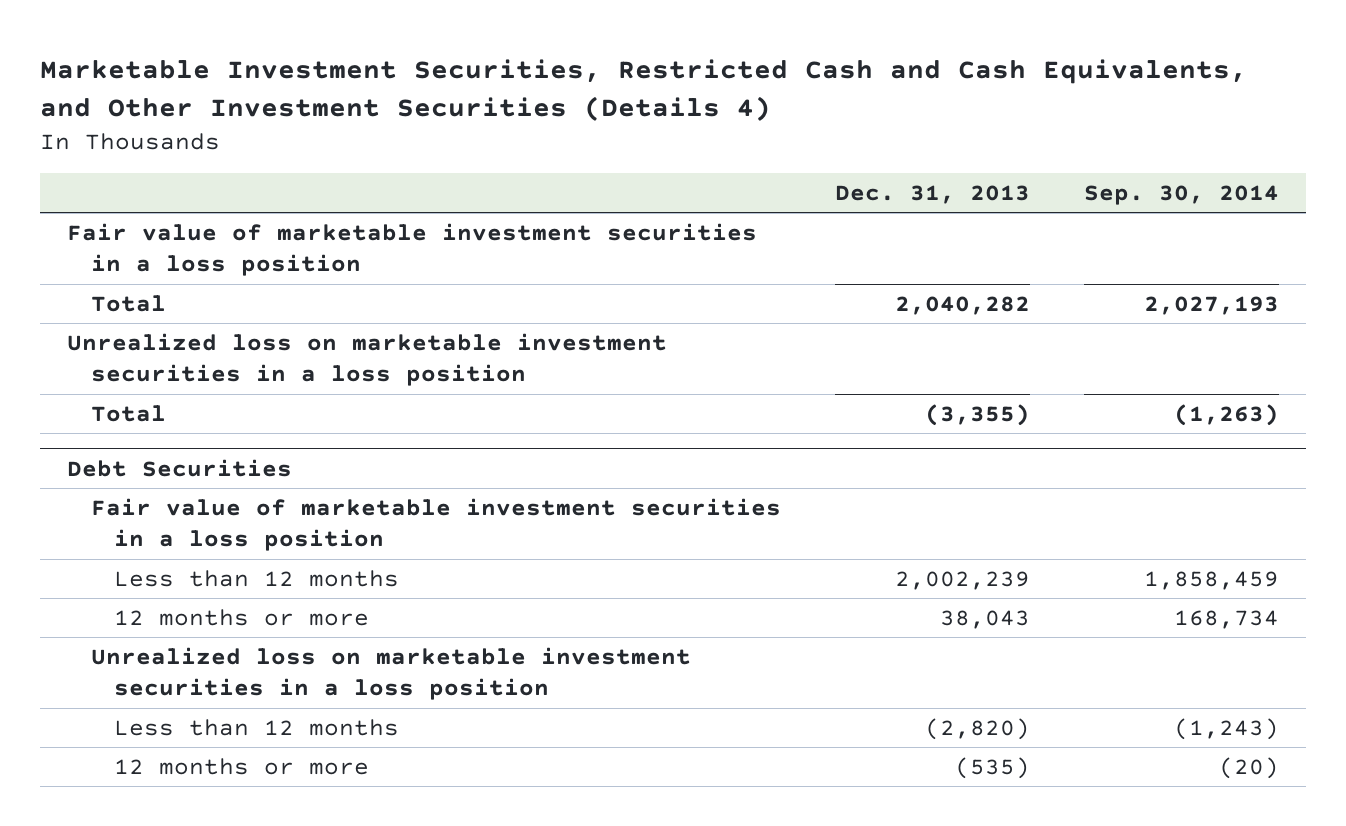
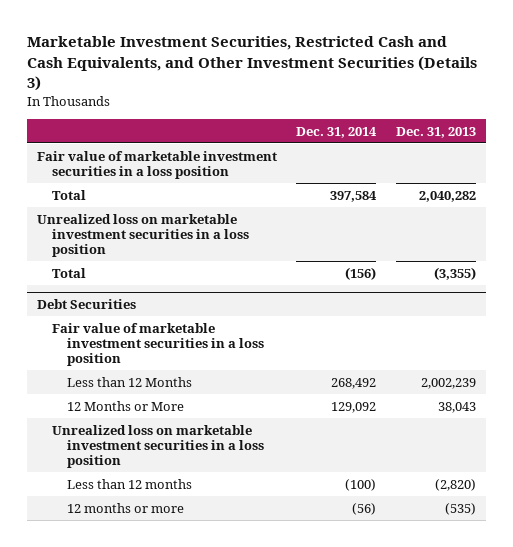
[39,58,1247,121] Marketable Investment Securities, Restricted Cash and Cash Equivalents, and Other Investment Securities (Details 4) -> [27,36,478,92] Marketable Investment Securities, Restricted Cash and Cash Equivalents, and Other Investment Securities (Details 3)
[1084,185,1280,206] Sep. 30, 2014 -> none
none -> [296,126,378,138] Dec. 31, 2014
[114,569,400,587] Less than 12 months -> [67,376,193,387] Less than 12 Months
[114,608,370,626] 12 months or more -> [67,400,185,411] 12 Months or More

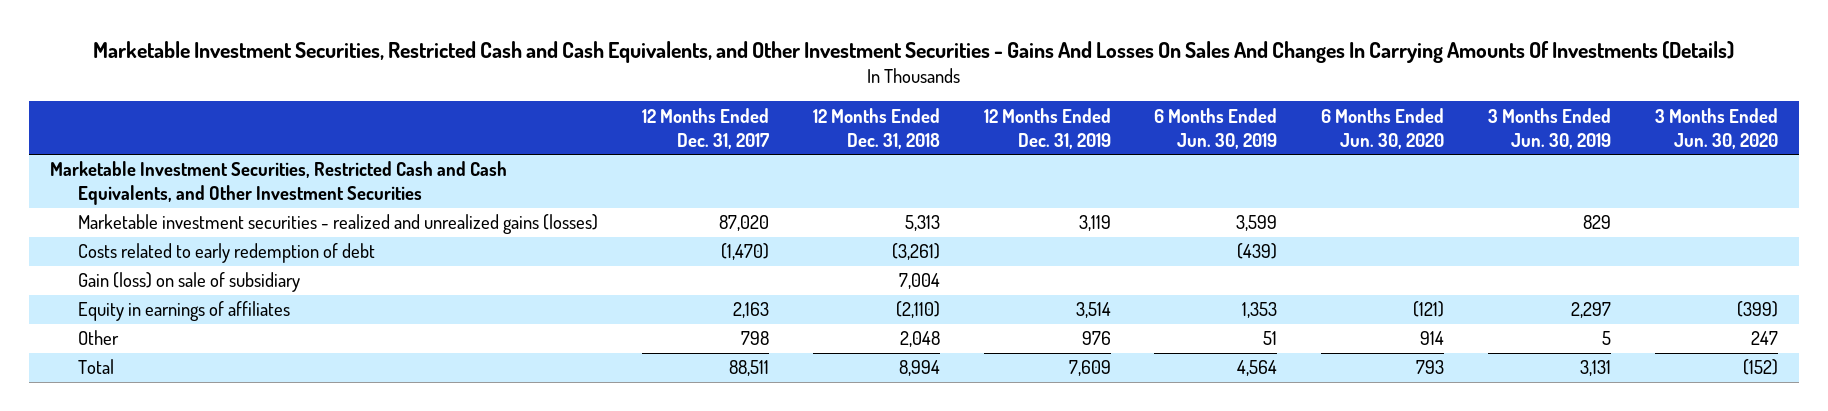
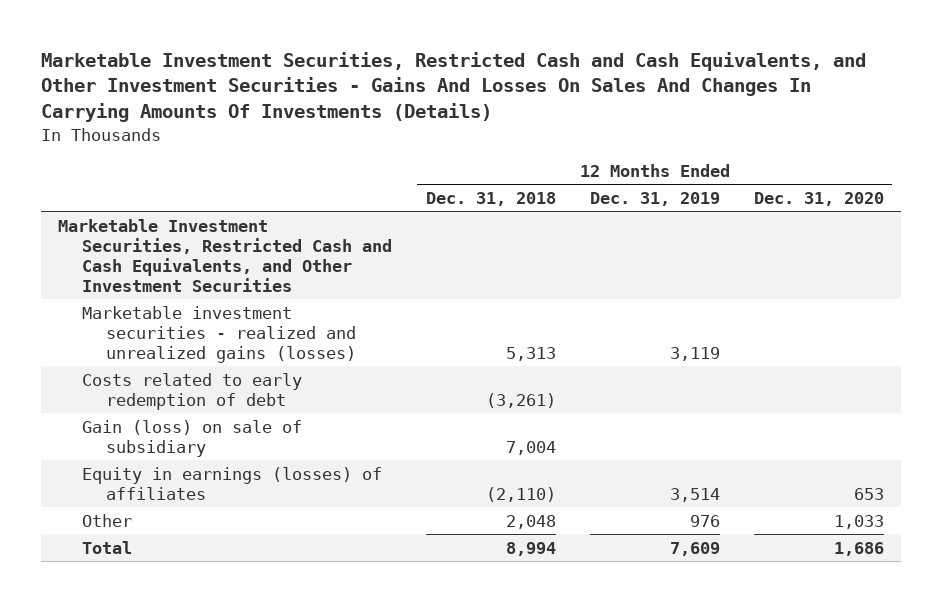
[642,107,770,149] 12 Months Ended Dec. 31, 2017 -> none
[1154,107,1278,149] 6 Months Ended Jun. 30, 2019 -> none
[1321,107,1445,149] 6 Months Ended Jun. 30, 2020 -> none
[1487,107,1611,149] 3 Months Ended Jun. 30, 2019 -> none
[1654,107,1778,149] 3 Months Ended Jun. 30, 2020 -> none
none -> [753,191,884,206] Dec. 31, 2020
[78,301,291,322] Equity in earnings of affiliates -> [81,466,382,500] Equity in earnings (losses) of affiliates

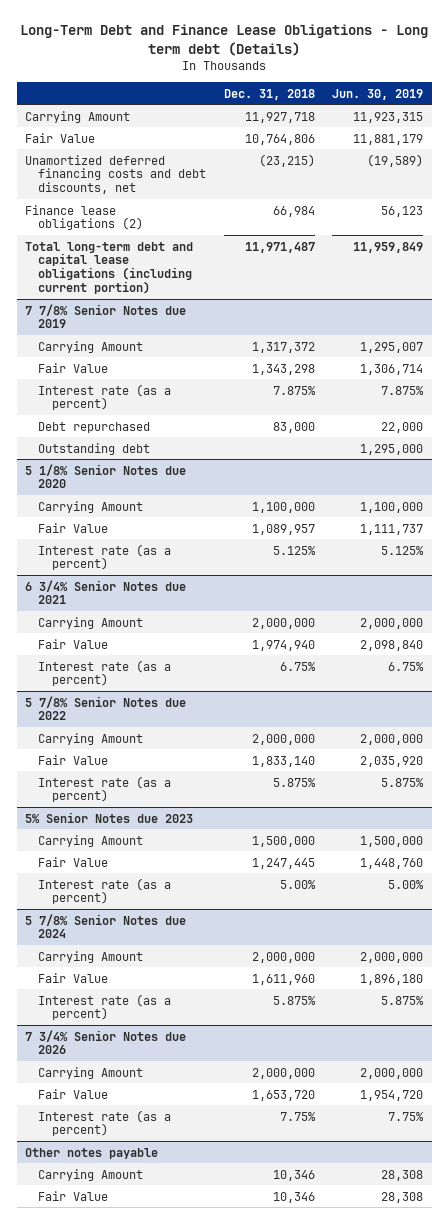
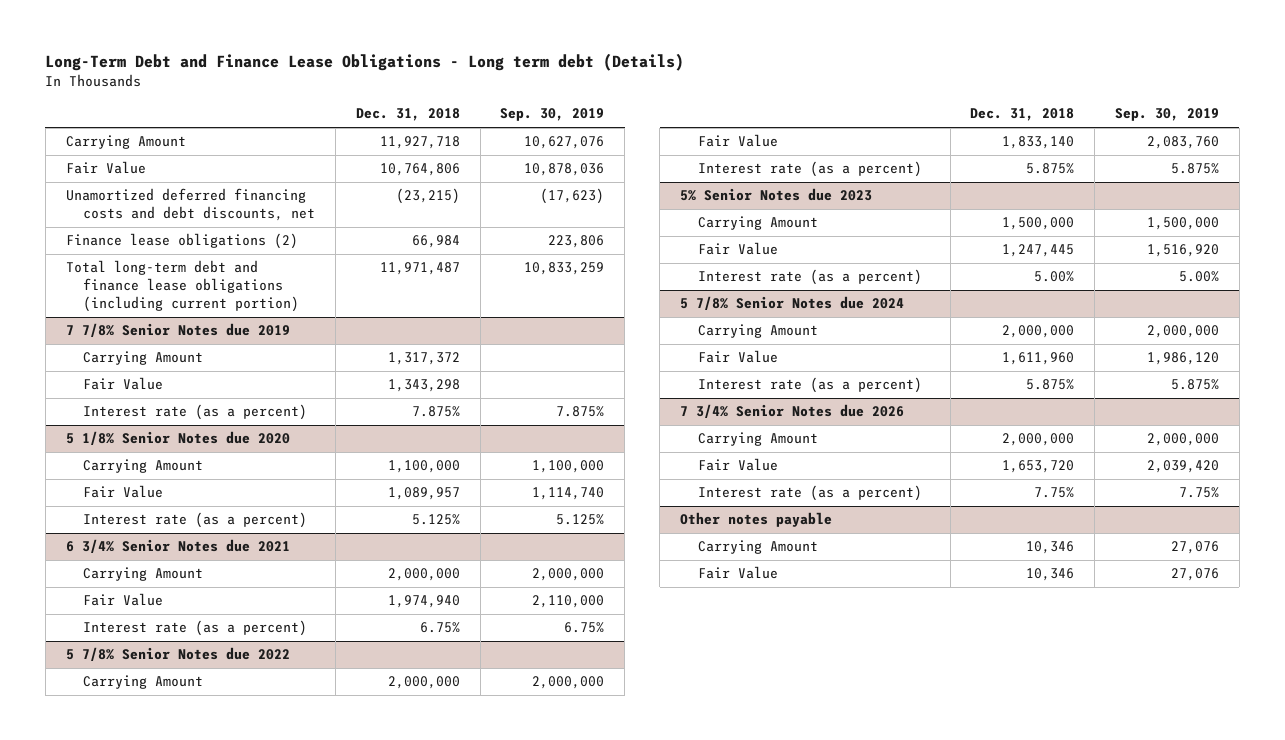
[331,88,423,100] Jun. 30, 2019 -> none
none -> [500,108,605,122] Sep. 30, 2019
[25,241,194,294] Total long-term debt and capital lease obligations (including current portion) -> [65,260,300,313] Total long-term debt and finance lease obligations (including current portion)
[38,421,151,433] Debt repurchased -> none
[38,442,151,455] Outstanding debt -> none

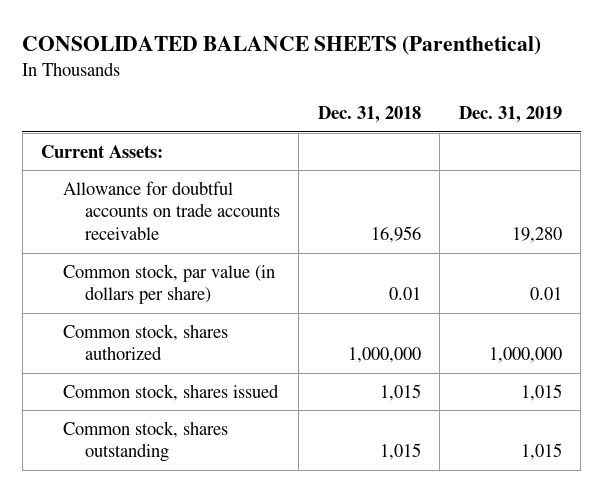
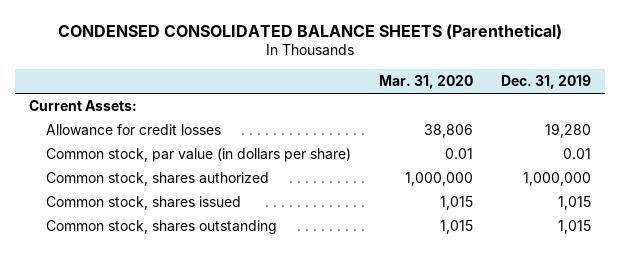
[22,36,542,56] CONSOLIDATED BALANCE SHEETS (Parenthetical) -> [58,23,563,39] CONDENSED CONSOLIDATED BALANCE SHEETS (Parenthetical)
[317,106,421,124] Dec. 31, 2018 -> none
none -> [379,75,474,90] Mar. 31, 2020
[63,180,280,240] Allowance for doubtful accounts on trade accounts receivable -> [46,123,222,136] Allowance for credit losses

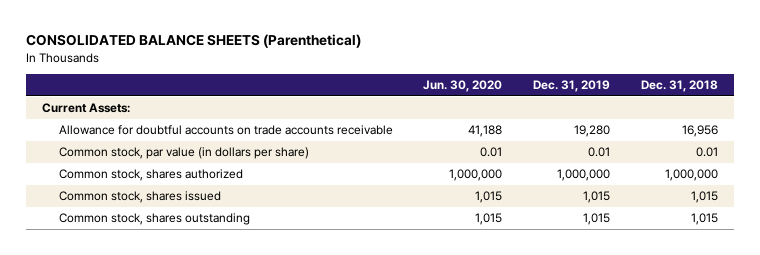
[58,23,563,39] CONDENSED CONSOLIDATED BALANCE SHEETS (Parenthetical) -> [26,34,362,49] CONSOLIDATED BALANCE SHEETS (Parenthetical)
[379,75,474,90] Mar. 31, 2020 -> none
none -> [423,80,503,93] Jun. 30, 2020
none -> [641,80,719,93] Dec. 31, 2018
[46,123,222,136] Allowance for credit losses -> [58,125,393,136] Allowance for doubtful accounts on trade accounts receivable

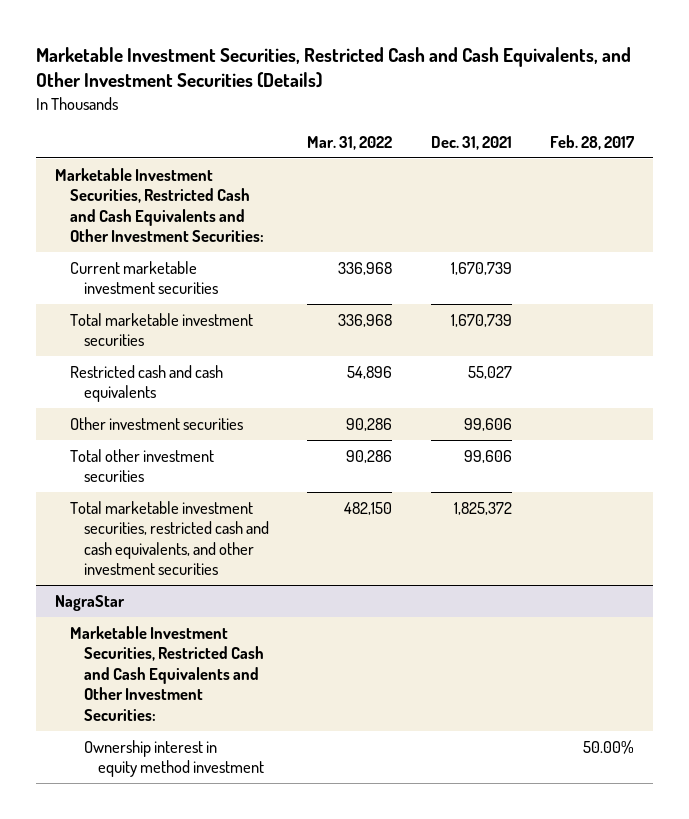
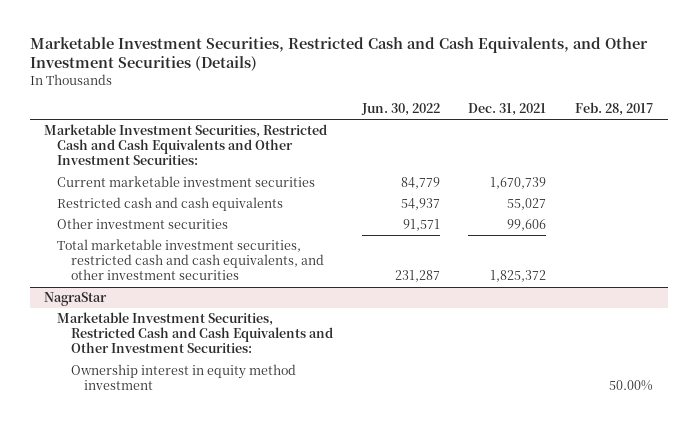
[307,136,393,151] Mar. 31, 2022 -> none
none -> [360,102,440,116] Jun. 30, 2022
[69,312,253,347] Total marketable investment securities -> none
[69,448,214,483] Total other investment securities -> none

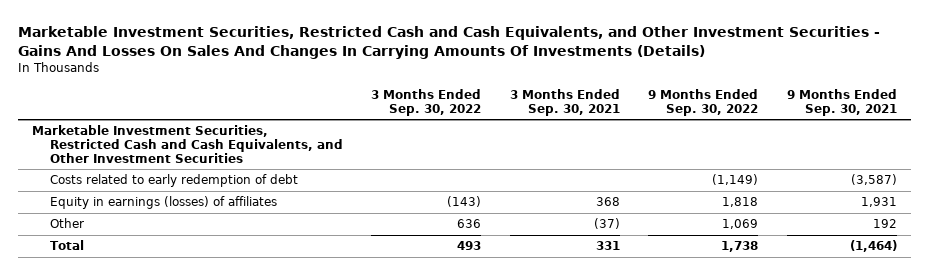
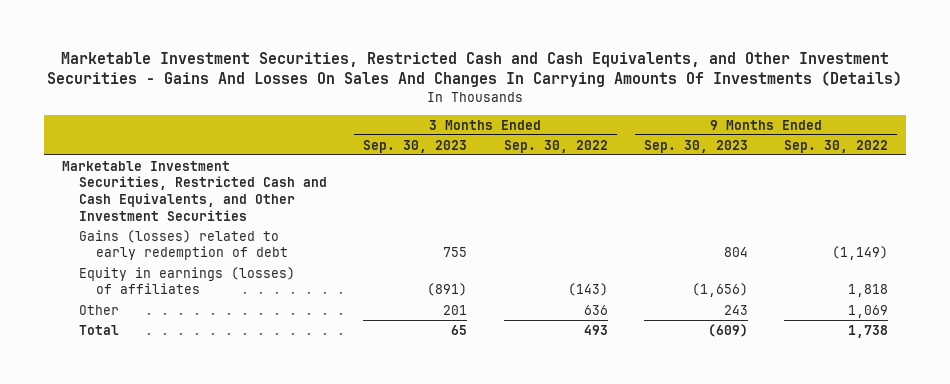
[509,89,620,116] 3 Months Ended Sep. 30, 2021 -> none
[786,89,897,116] 9 Months Ended Sep. 30, 2021 -> none
none -> [363,139,468,153] Sep. 30, 2023
none -> [643,139,748,153] Sep. 30, 2023
[49,174,298,188] Costs related to early redemption of debt -> [79,229,289,261] Gains (losses) related to early redemption of debt

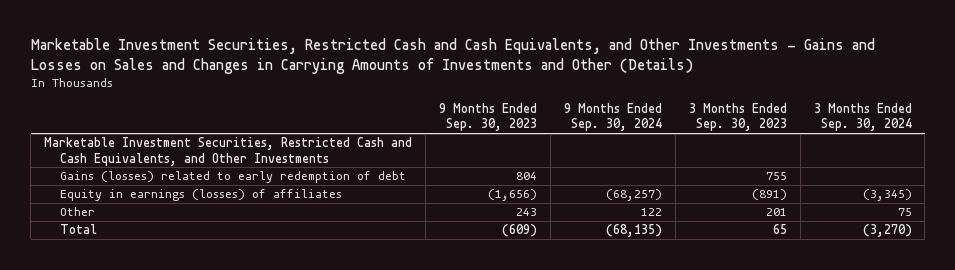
[46,51,902,88] Marketable Investment Securities, Restricted Cash and Cash Equivalents, and Other Investment Securities - Gains And Losses On Sales And Changes In Carrying Amounts Of Investments (Details) -> [30,38,875,74] Marketable Investment Securities, Restricted Cash and Cash Equivalents, and Other Investments - Gains and Losses on Sales and Changes in Carrying Amounts of Investments and Other (Details)
[503,139,608,153] Sep. 30, 2022 -> none
[783,139,888,153] Sep. 30, 2022 -> none
none -> [563,103,662,132] 9 Months Ended Sep. 30, 2024
none -> [813,103,912,132] 3 Months Ended Sep. 30, 2024
[61,160,328,221] Marketable Investment Securities, Restricted Cash and Cash Equivalents, and Other Investment Securities -> [43,137,412,166] Marketable Investment Securities, Restricted Cash and Cash Equivalents, and Other Investments

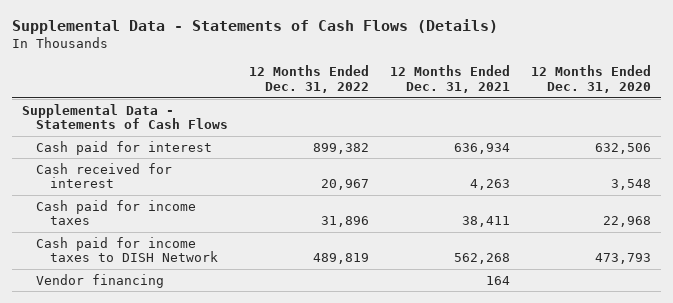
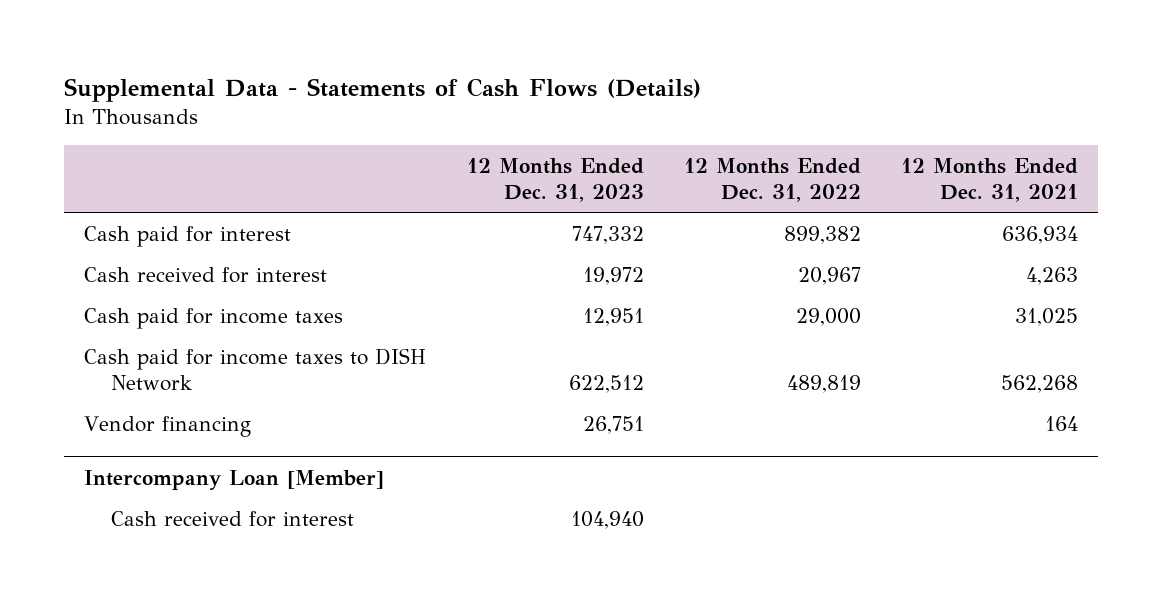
[530,65,651,94] 12 Months Ended Dec. 31, 2020 -> none
none -> [466,157,644,202] 12 Months Ended Dec. 31, 2023
[22,103,228,130] Supplemental Data - Statements of Cash Flows -> none
[320,216,369,228] 31,896 -> [795,307,861,326] 29,000
[461,216,510,228] 38,411 -> [1015,307,1079,326] 31,025
none -> [84,469,385,490] Intercompany Loan [Member]
none -> [110,510,354,527] Cash received for interest

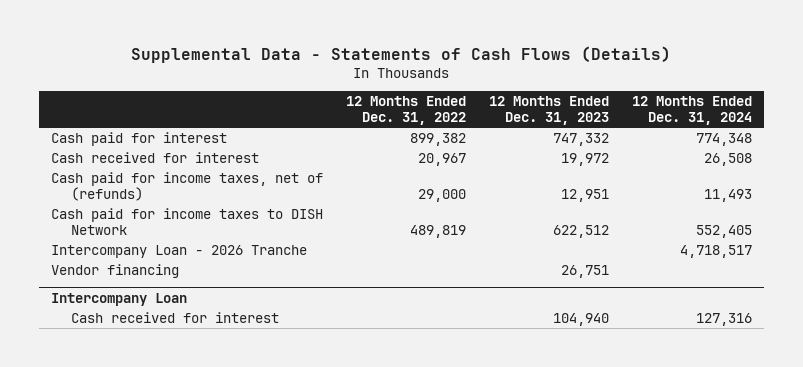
[901,157,1079,202] 12 Months Ended Dec. 31, 2021 -> none
none -> [632,96,753,125] 12 Months Ended Dec. 31, 2024
[84,307,344,329] Cash paid for income taxes -> [50,172,323,201] Cash paid for income taxes, net of (refunds)
none -> [50,245,307,259] Intercompany Loan - 2026 Tranche
[84,469,385,490] Intercompany Loan [Member] -> [50,292,187,306] Intercompany Loan

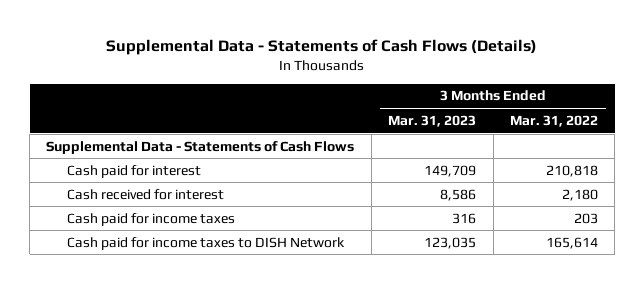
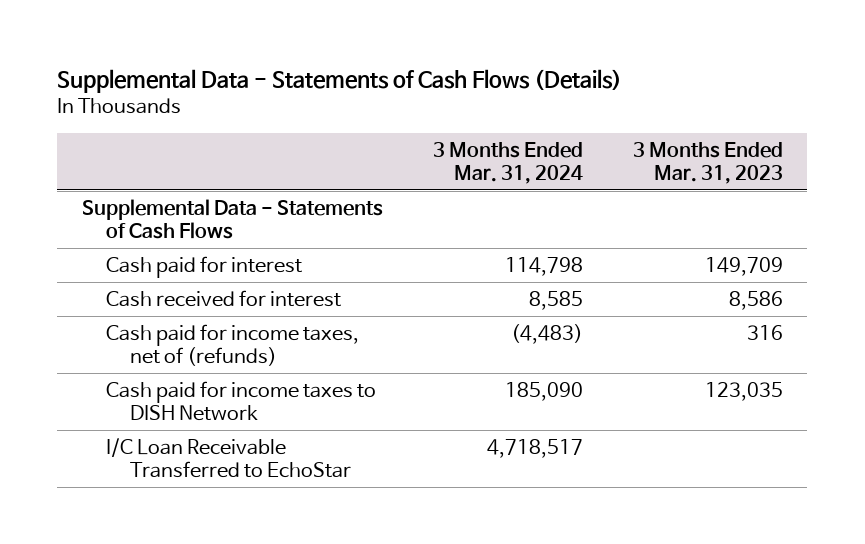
[509,114,598,127] Mar. 31, 2022 -> none
none -> [432,141,583,184] 3 Months Ended Mar. 31, 2024
[66,212,235,226] Cash paid for income taxes -> [106,324,360,366] Cash paid for income taxes, net of (refunds)
none -> [106,438,352,478] I/C Loan Receivable Transferred to EchoStar

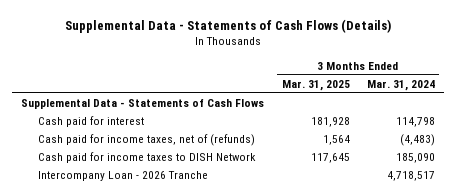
[632,141,783,184] 3 Months Ended Mar. 31, 2023 -> none
none -> [281,79,350,91] Mar. 31, 2025
[106,290,342,308] Cash received for interest -> none
[106,438,352,478] I/C Loan Receivable Transferred to EchoStar -> [37,171,208,182] Intercompany Loan - 2026 Tranche

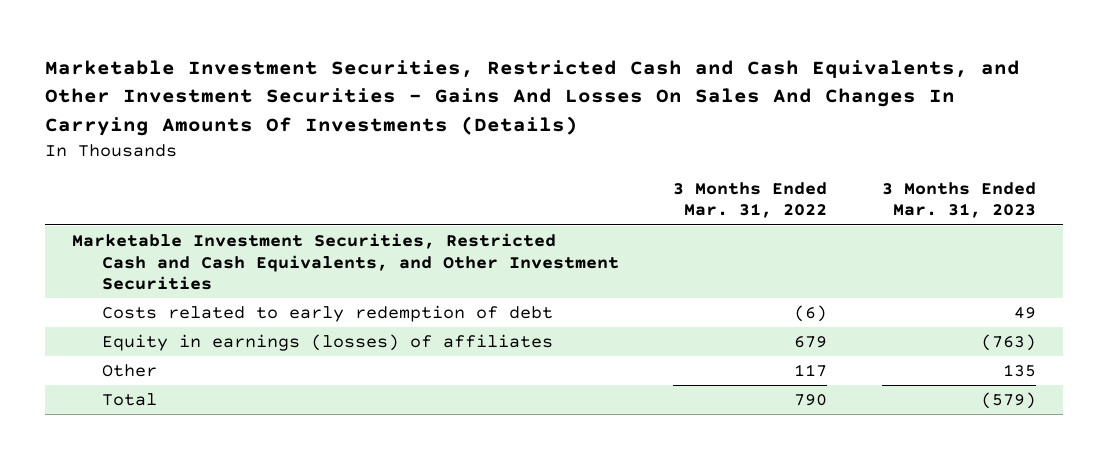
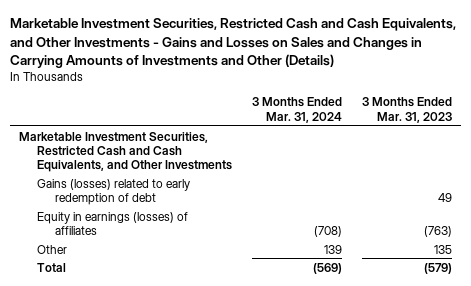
[45,59,1021,136] Marketable Investment Securities, Restricted Cash and Cash Equivalents, and Other Investment Securities - Gains And Losses On Sales And Changes In Carrying Amounts Of Investments (Details) -> [9,18,456,69] Marketable Investment Securities, Restricted Cash and Cash Equivalents, and Other Investments - Gains and Losses on Sales and Changes in Carrying Amounts of Investments and Other (Details)
[673,181,828,219] 3 Months Ended Mar. 31, 2022 -> none
none -> [251,97,342,123] 3 Months Ended Mar. 31, 2024
[72,233,619,290] Marketable Investment Securities, Restricted Cash and Cash Equivalents, and Other Investment Securities -> [19,131,233,173] Marketable Investment Securities, Restricted Cash and Cash Equivalents, and Other Investments
[101,305,553,323] Costs related to early redemption of debt -> [37,178,191,205] Gains (losses) related to early redemption of debt

